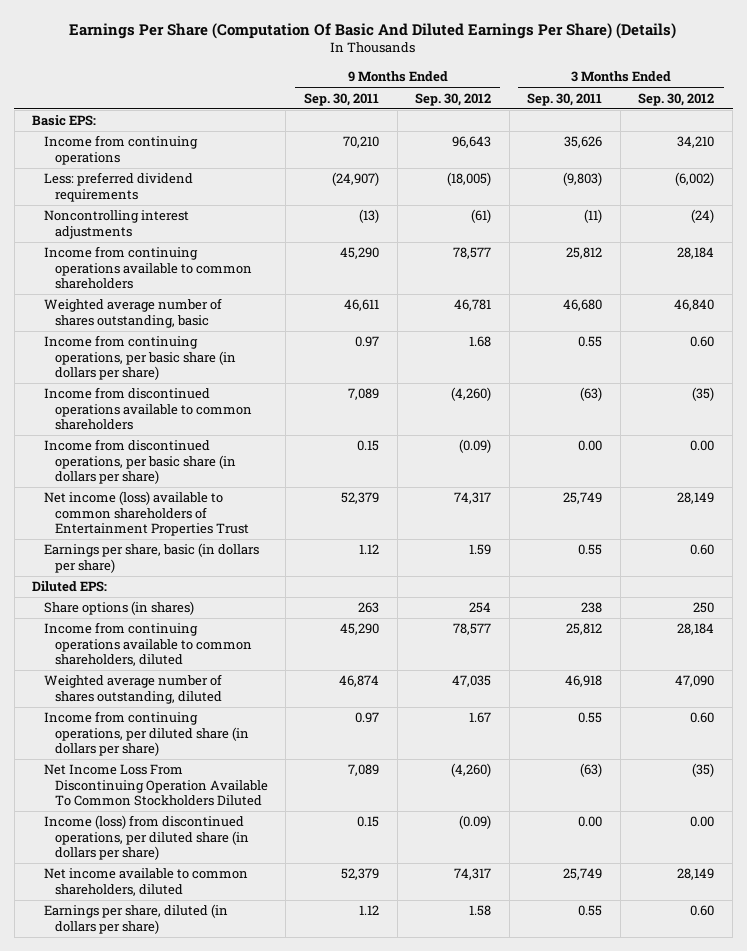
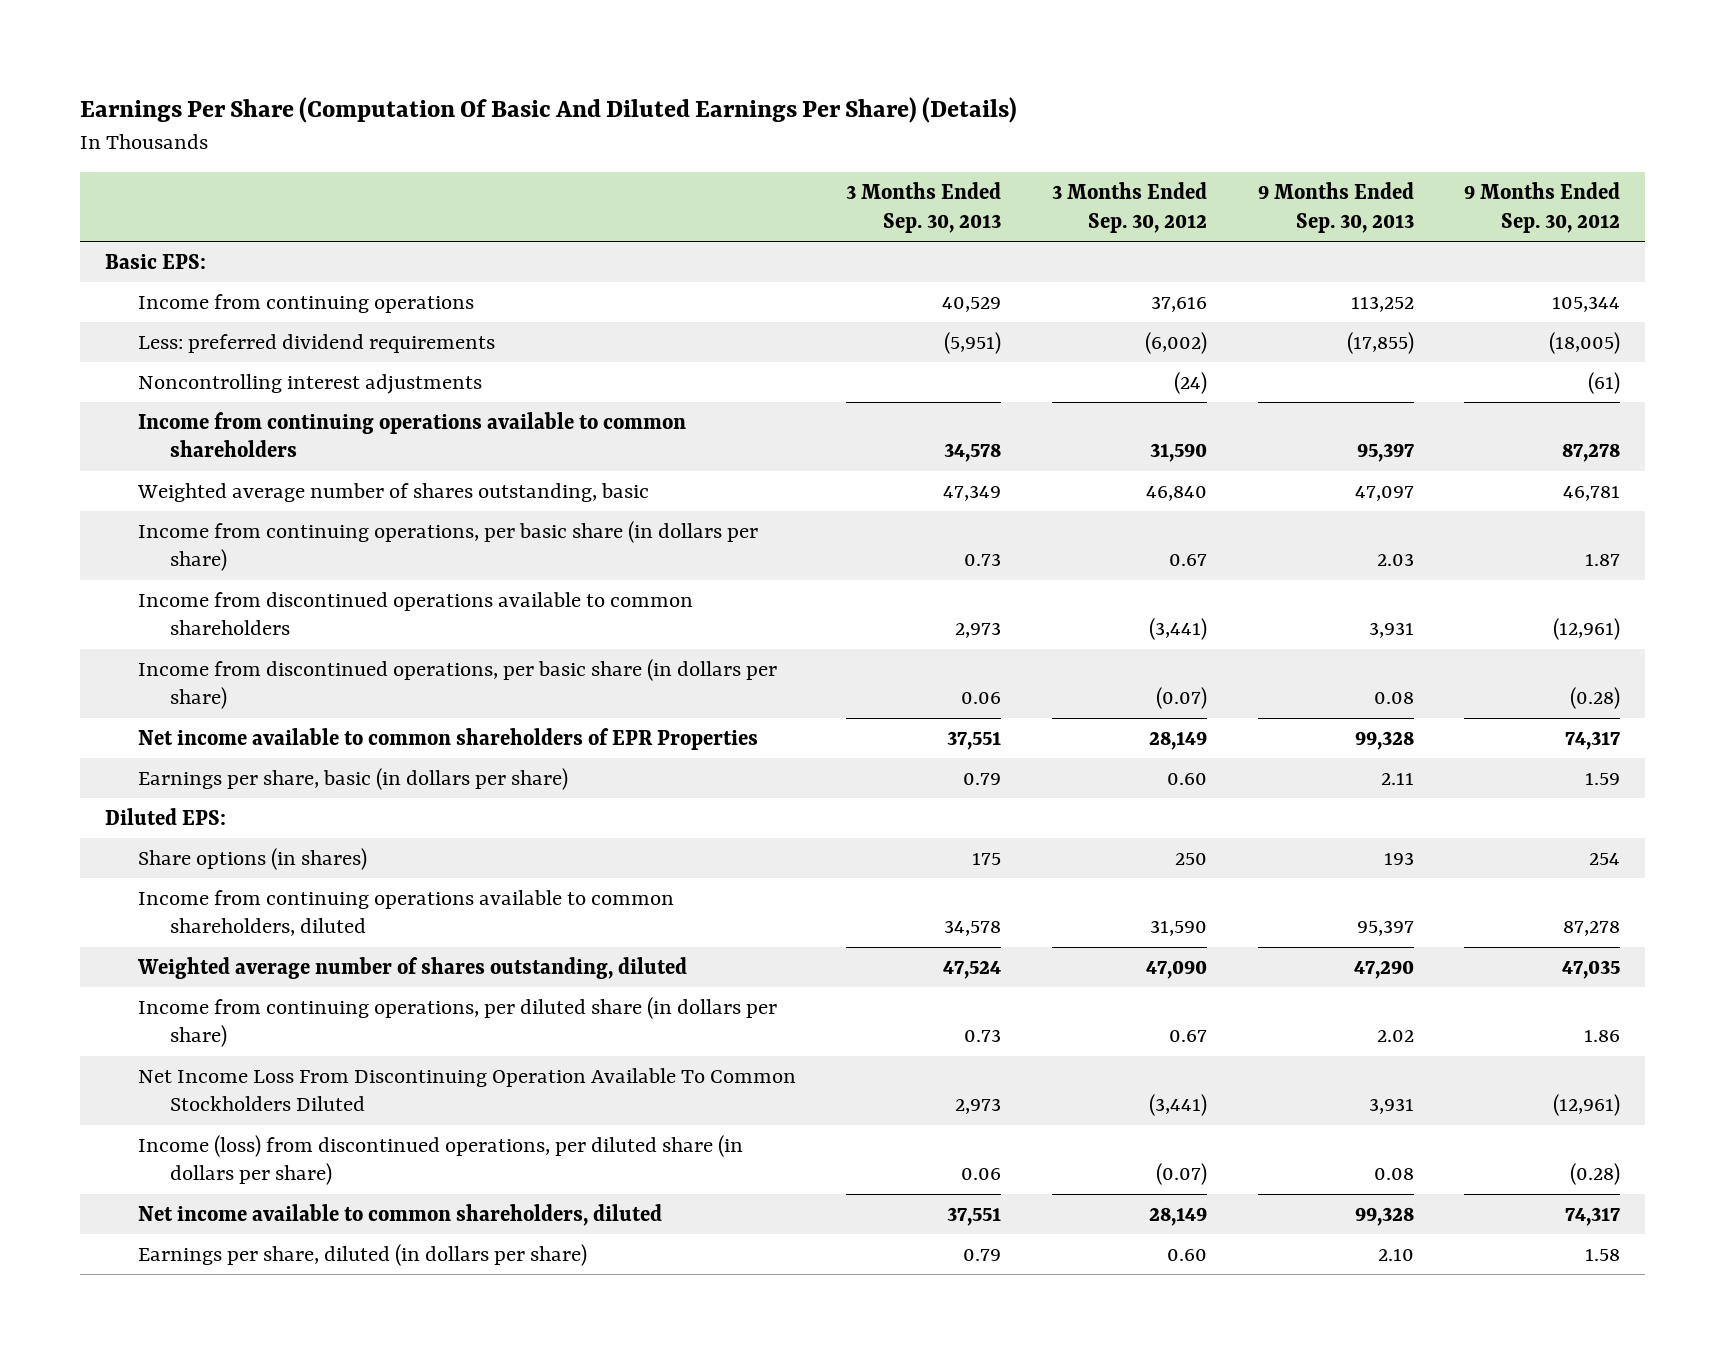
[303,92,379,106] Sep. 30, 2011 -> none
[527,92,603,106] Sep. 30, 2011 -> none
none -> [846,182,1002,233] 3 Months Ended Sep. 30, 2013
none -> [1257,182,1414,233] 9 Months Ended Sep. 30, 2013
[452,136,492,149] 96,643 -> [1552,295,1621,312] 105,344
[677,136,715,149] 34,210 -> [1150,295,1207,312] 37,616
[453,247,492,260] 78,577 -> [1562,443,1621,463] 87,278
[677,247,715,260] 28,184 -> [1149,443,1207,463] 31,590
[469,336,492,348] 1.68 -> [1585,554,1621,567] 1.87
[690,336,715,348] 0.60 -> [1168,554,1207,567] 0.67
[451,387,492,402] (4,260) -> [1553,618,1621,641] (12,961)
[692,387,715,402] (35) -> [1148,618,1207,641] (3,441)
[459,439,492,454] (0.09) -> [1570,687,1621,710] (0.28)
[690,440,715,452] 0.00 -> [1155,687,1207,710] (0.07)
[43,491,249,536] Net income (loss) available to common shareholders of Entertainment Properties Trust -> [137,727,758,750] Net income available to common shareholders of EPR Properties
[453,623,492,636] 78,577 -> [1563,921,1621,937] 87,278
[677,623,715,636] 28,184 -> [1149,920,1207,937] 31,590
[469,712,492,724] 1.67 -> [1584,1030,1621,1043] 1.86
[690,712,715,724] 0.60 -> [1168,1030,1207,1043] 0.67
[451,763,492,778] (4,260) -> [1553,1094,1621,1117] (12,961)
[692,763,715,778] (35) -> [1148,1094,1207,1117] (3,441)
[459,815,492,830] (0.09) -> [1570,1163,1621,1186] (0.28)
[690,816,715,828] 0.00 -> [1155,1163,1207,1186] (0.07)

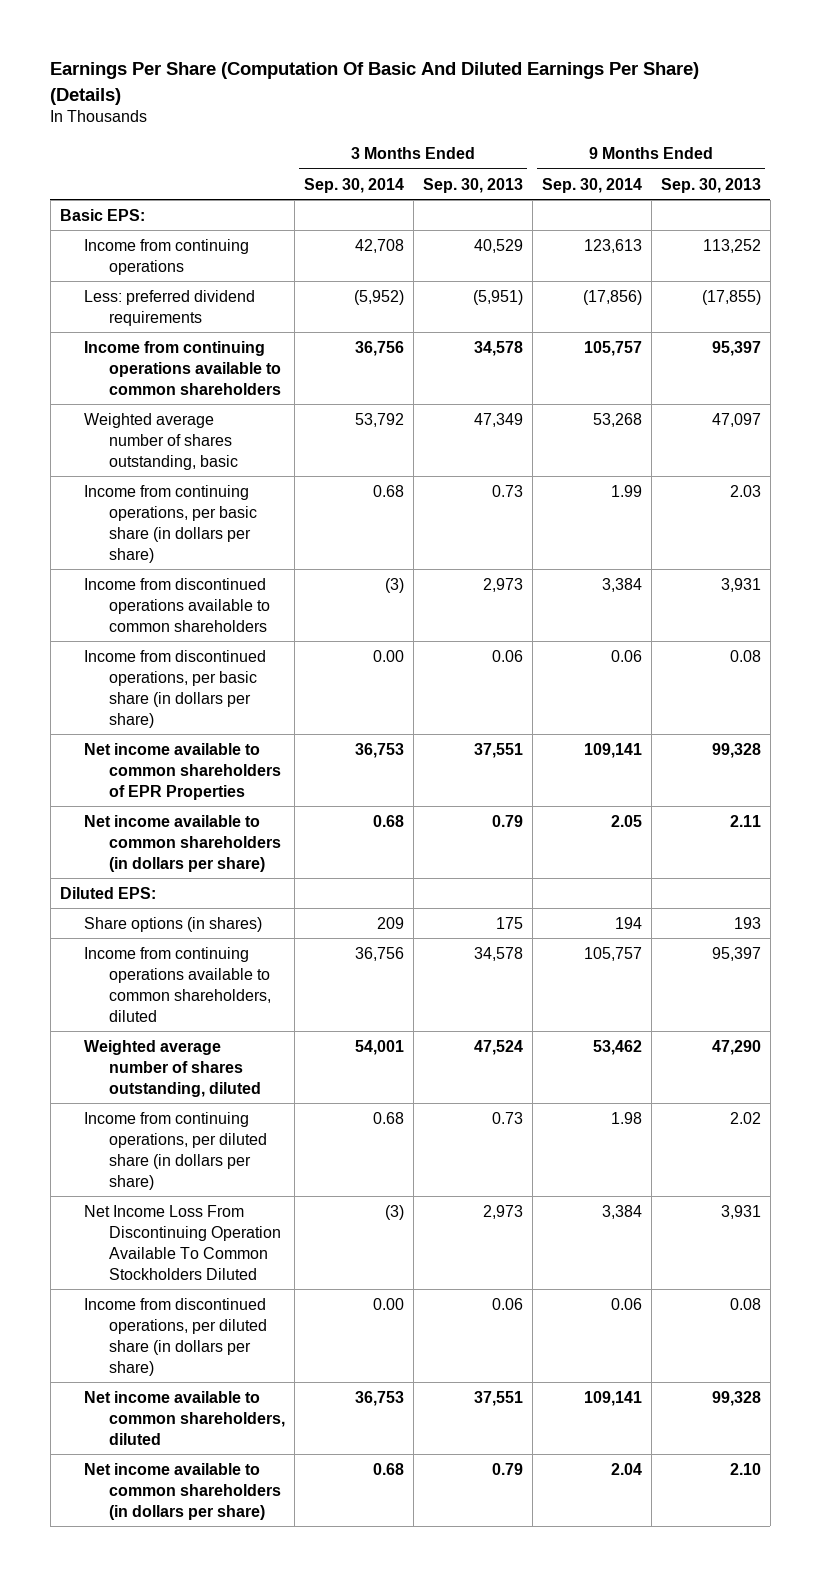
[1051,182,1207,233] 3 Months Ended Sep. 30, 2012 -> none
[1464,182,1621,233] 9 Months Ended Sep. 30, 2012 -> none
none -> [303,177,404,193] Sep. 30, 2014
none -> [541,177,642,193] Sep. 30, 2014
[137,373,482,394] Noncontrolling interest adjustments -> none
[137,767,568,790] Earnings per share, basic (in dollars per share) -> [84,814,281,872] Net income available to common shareholders (in dollars per share)
[137,1134,743,1186] Income (loss) from discontinued operations, per diluted share (in dollars per share) -> [84,1297,267,1376] Income from discontinued operations, per diluted share (in dollars per share)
[137,1243,587,1266] Earnings per share, diluted (in dollars per share) -> [84,1462,281,1520] Net income available to common shareholders (in dollars per share)

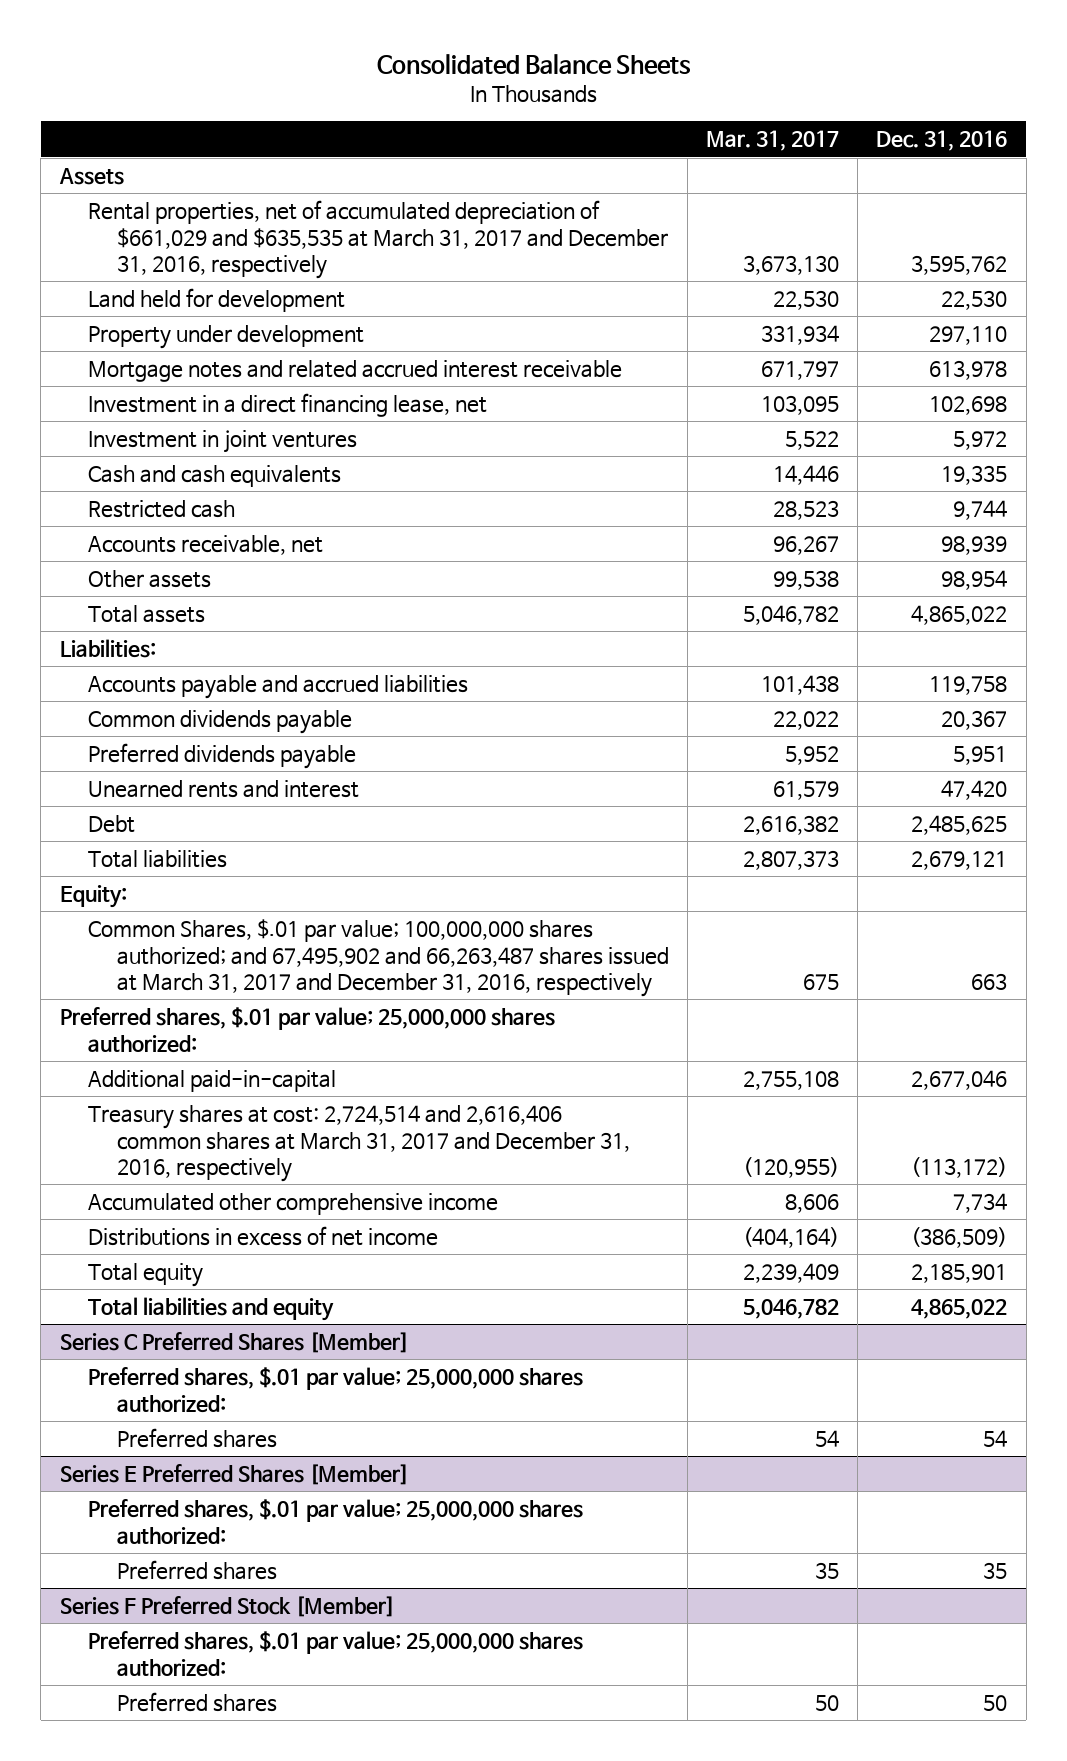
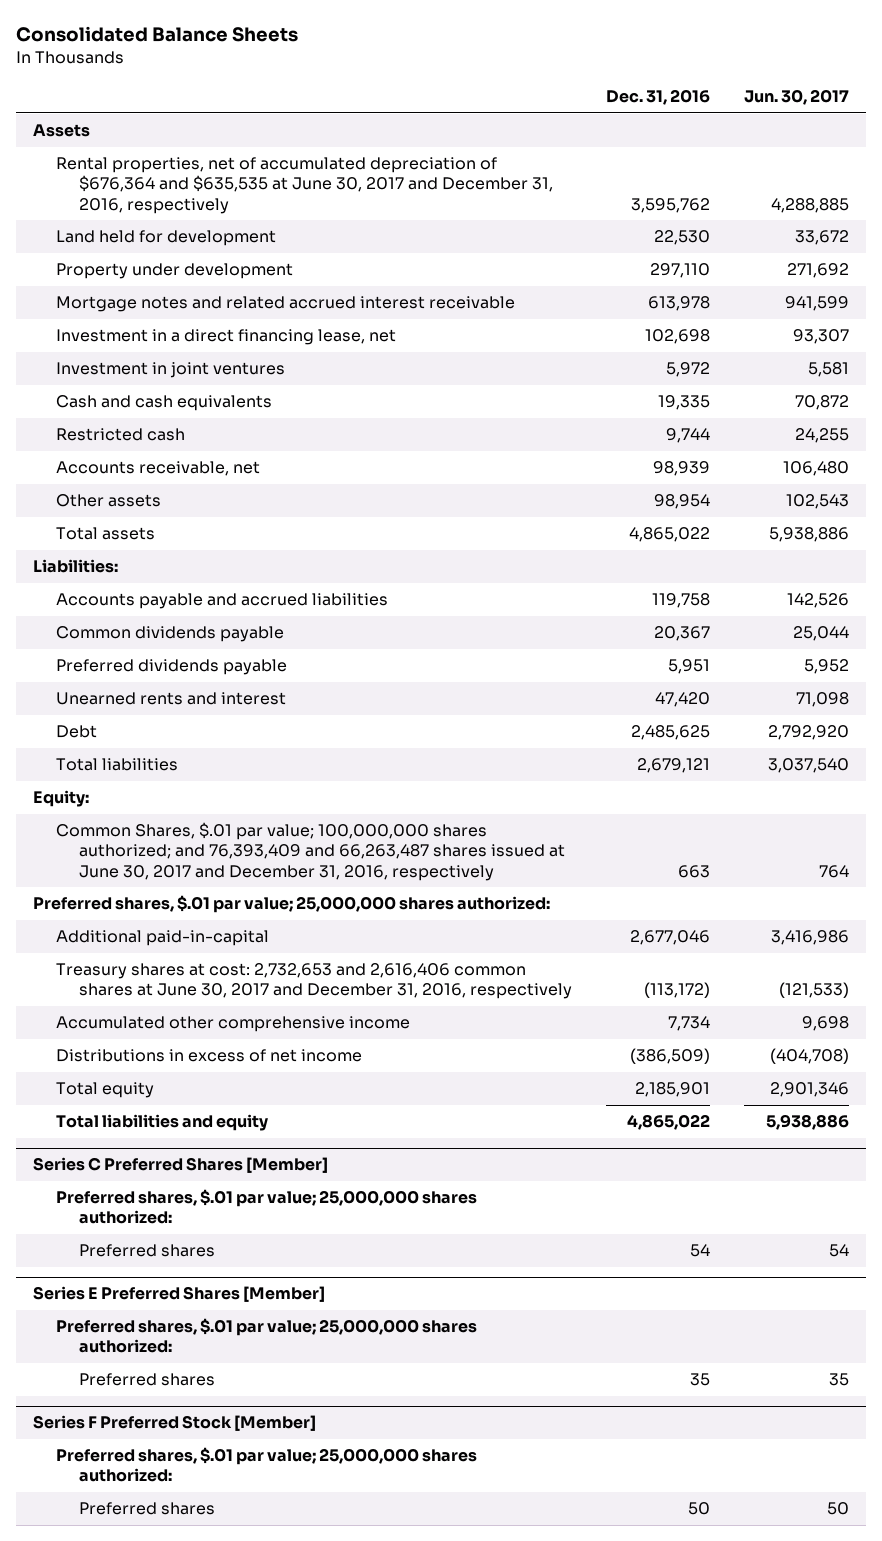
[706,130,840,152] Mar. 31, 2017 -> none
none -> [743,89,849,106] Jun. 30, 2017
[88,200,668,279] Rental properties, net of accumulated depreciation of $661,029 and $635,535 at March 31, 2017 and December 31, 2016, respectively -> [55,157,553,214] Rental properties, net of accumulated depreciation of $676,364 and $635,535 at June 30, 2017 and December 31, 2016, respectively
[88,919,669,997] Common Shares, $.01 par value; 100,000,000 shares authorized; and 67,495,902 and 66,263,487 shares issued at March 31, 2017 and December 31, 2016, respectively -> [55,822,565,881] Common Shares, $.01 par value; 100,000,000 shares authorized; and 76,393,409 and 66,263,487 shares issued at June 30, 2017 and December 31, 2016, respectively
[88,1105,630,1182] Treasury shares at cost: 2,724,514 and 2,616,406 common shares at March 31, 2017 and December 31, 2016, respectively -> [55,963,572,1000] Treasury shares at cost: 2,732,653 and 2,616,406 common shares at June 30, 2017 and December 31, 2016, respectively

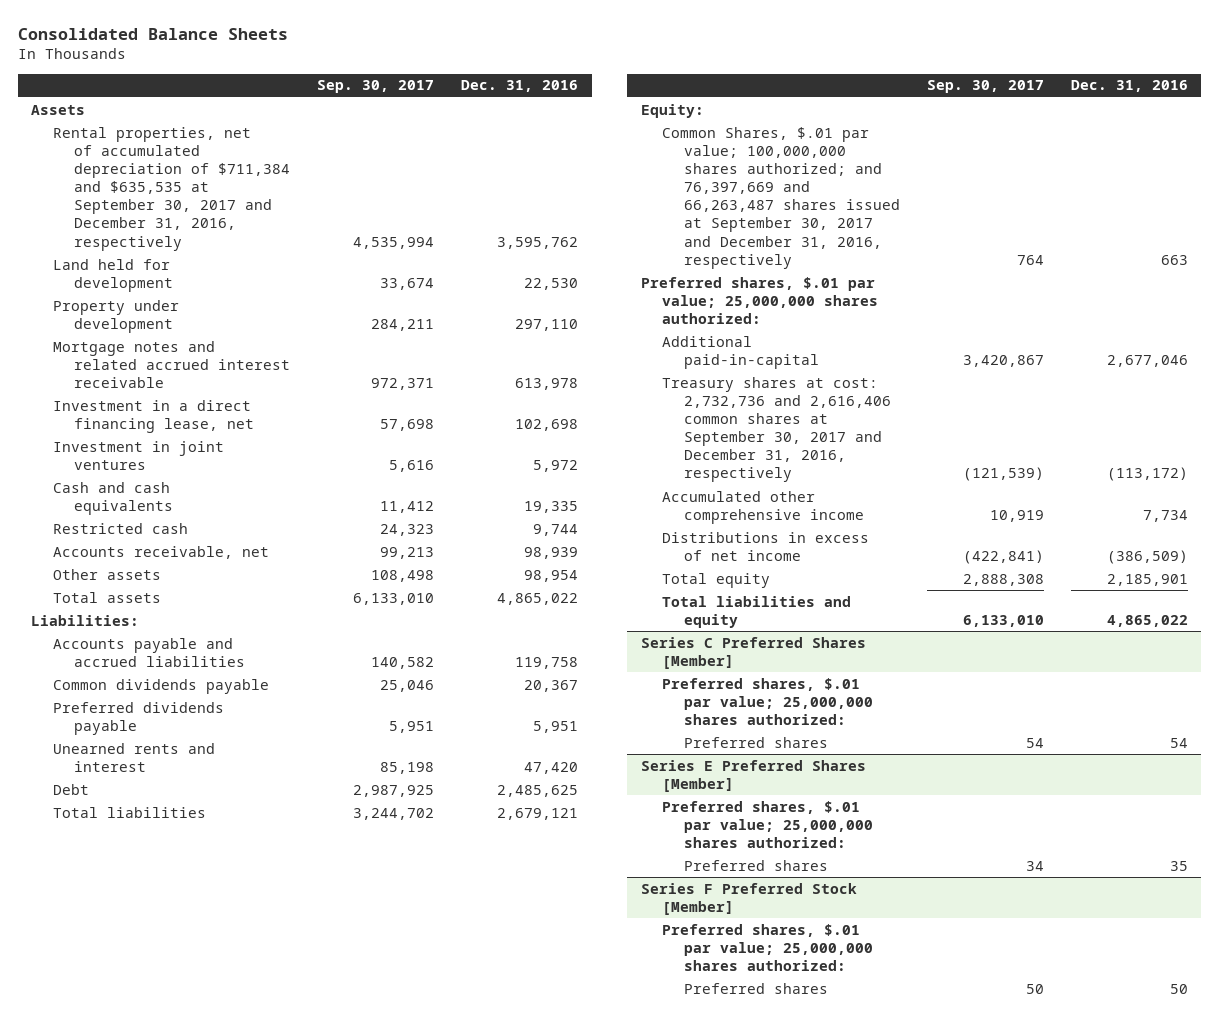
[743,89,849,106] Jun. 30, 2017 -> none
none -> [317,80,435,94] Sep. 30, 2017
[55,157,553,214] Rental properties, net of accumulated depreciation of $676,364 and $635,535 at June 30, 2017 and December 31, 2016, respectively -> [52,126,291,251] Rental properties, net of accumulated depreciation of $711,384 and $635,535 at September 30, 2017 and December 31, 2016, respectively
[55,822,565,881] Common Shares, $.01 par value; 100,000,000 shares authorized; and 76,393,409 and 66,263,487 shares issued at June 30, 2017 and December 31, 2016, respectively -> [662,126,900,269] Common Shares, $.01 par value; 100,000,000 shares authorized; and 76,397,669 and 66,263,487 shares issued at September 30, 2017 and December 31, 2016, respectively
[55,963,572,1000] Treasury shares at cost: 2,732,653 and 2,616,406 common shares at June 30, 2017 and December 31, 2016, respectively -> [662,376,891,483] Treasury shares at cost: 2,732,736 and 2,616,406 common shares at September 30, 2017 and December 31, 2016, respectively

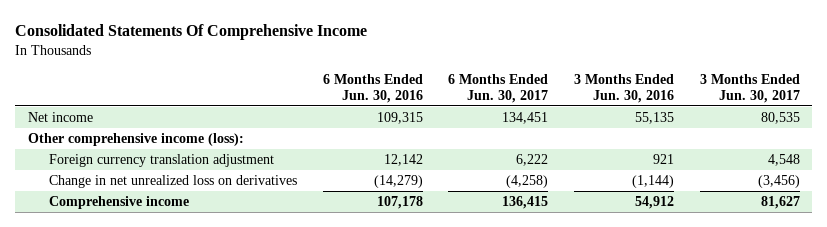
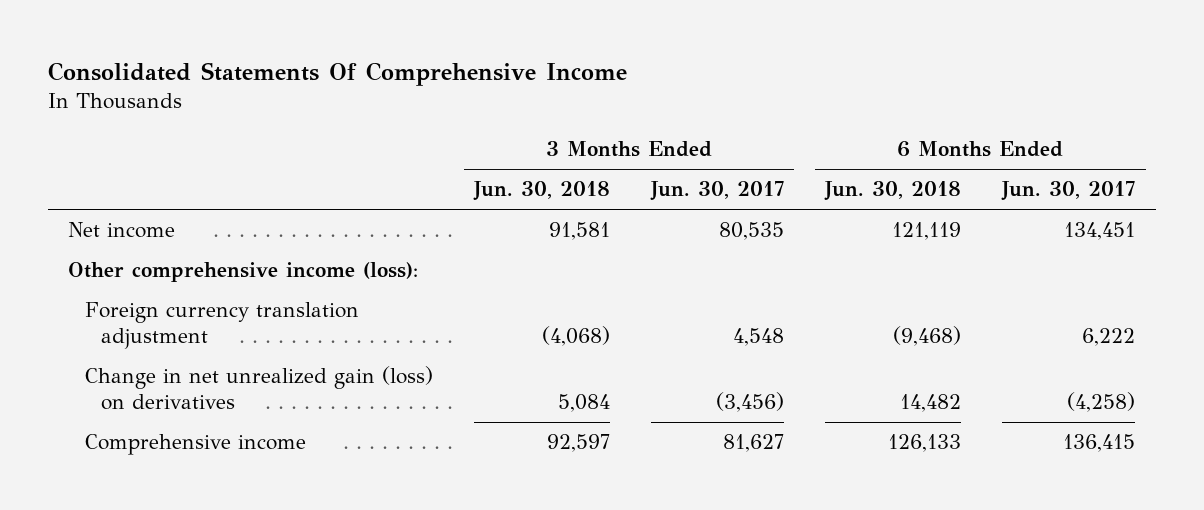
[322,73,423,103] 6 Months Ended Jun. 30, 2016 -> none
[574,73,675,103] 3 Months Ended Jun. 30, 2016 -> none
none -> [472,181,610,202] Jun. 30, 2018
none -> [824,181,962,202] Jun. 30, 2018
[49,175,298,189] Change in net unrealized loss on derivatives -> [84,366,433,411] Change in net unrealized gain (loss) on derivatives

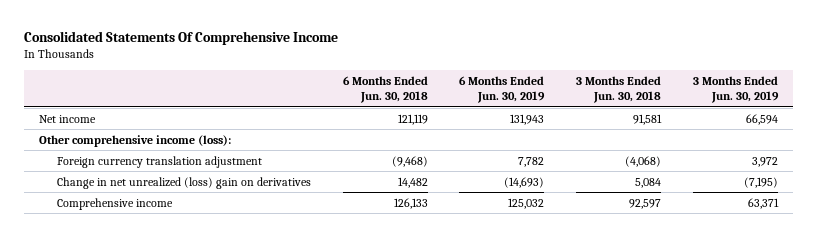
[650,181,785,202] Jun. 30, 2017 -> none
[1001,181,1136,202] Jun. 30, 2017 -> none
none -> [459,75,546,104] 6 Months Ended Jun. 30, 2019
none -> [692,75,779,104] 3 Months Ended Jun. 30, 2019
[84,366,433,411] Change in net unrealized gain (loss) on derivatives -> [57,176,312,189] Change in net unrealized (loss) gain on derivatives

